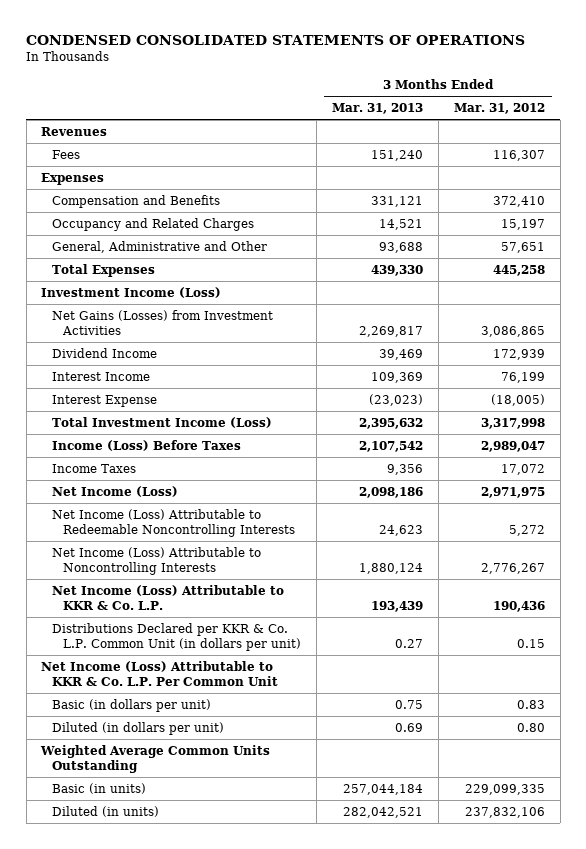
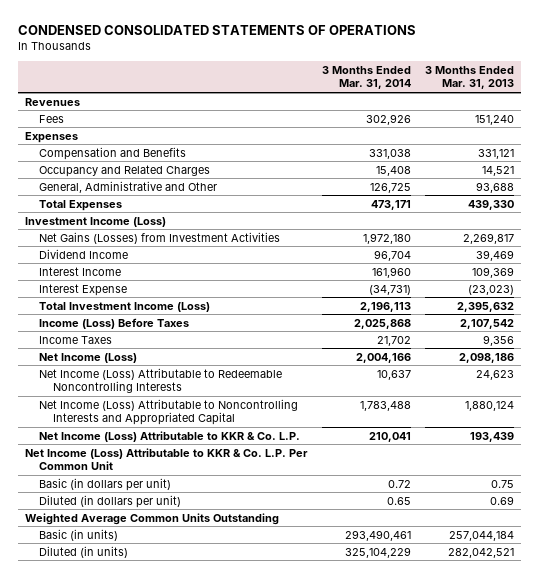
[453,103,545,115] Mar. 31, 2012 -> none
none -> [321,65,411,90] 3 Months Ended Mar. 31, 2014
[52,546,262,575] Net Income (Loss) Attributable to Noncontrolling Interests -> [39,398,299,426] Net Income (Loss) Attributable to Noncontrolling Interests and Appropriated Capital
[52,622,302,651] Distributions Declared per KKR & Co. L.P. Common Unit (in dollars per unit) -> none

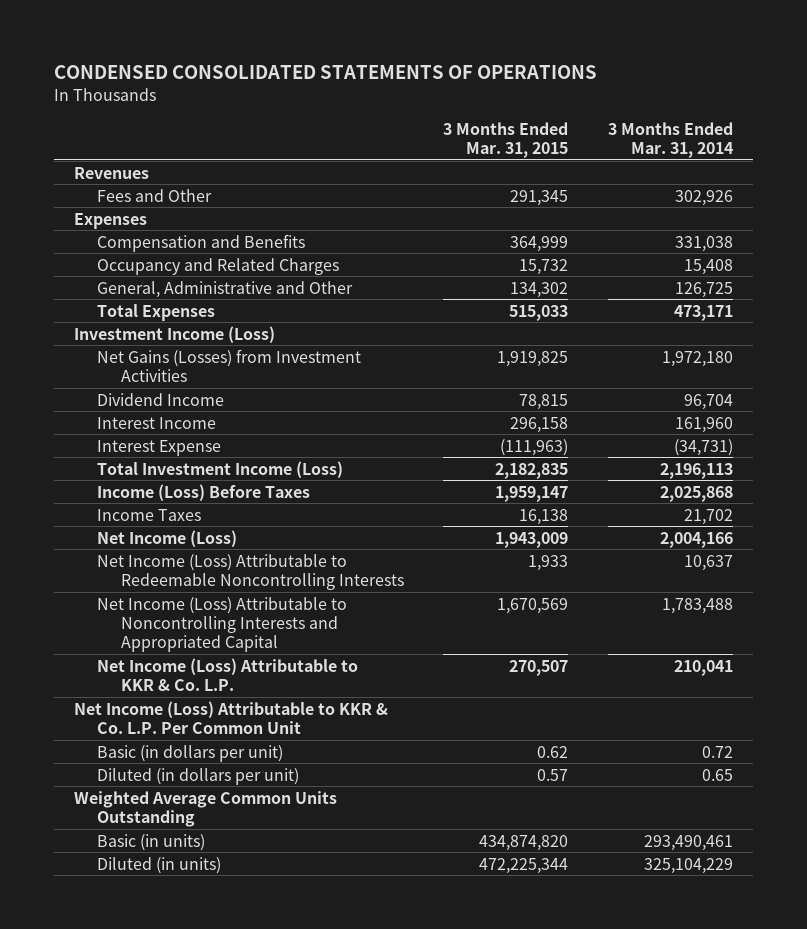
[425,65,515,90] 3 Months Ended Mar. 31, 2013 -> none
none -> [443,121,569,158] 3 Months Ended Mar. 31, 2015
[39,114,65,123] Fees -> [97,188,213,202] Fees and Other

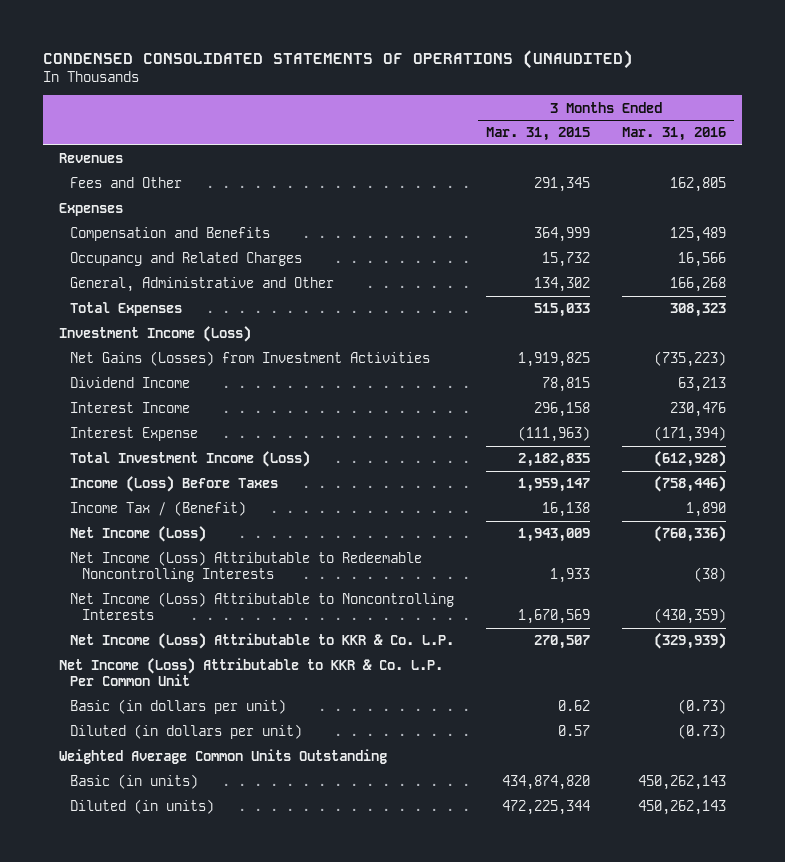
[54,65,598,80] CONDENSED CONSOLIDATED STATEMENTS OF OPERATIONS -> [42,49,633,69] CONDENSED CONSOLIDATED STATEMENTS OF OPERATIONS (UNAUDITED)
[608,121,734,158] 3 Months Ended Mar. 31, 2014 -> none
none -> [622,127,727,142] Mar. 31, 2016
[97,508,202,521] Income Taxes -> [70,501,247,517] Income Tax / (Benefit)
[97,596,348,652] Net Income (Loss) Attributable to Noncontrolling Interests and Appropriated Capital -> [70,592,455,621] Net Income (Loss) Attributable to Noncontrolling Interests

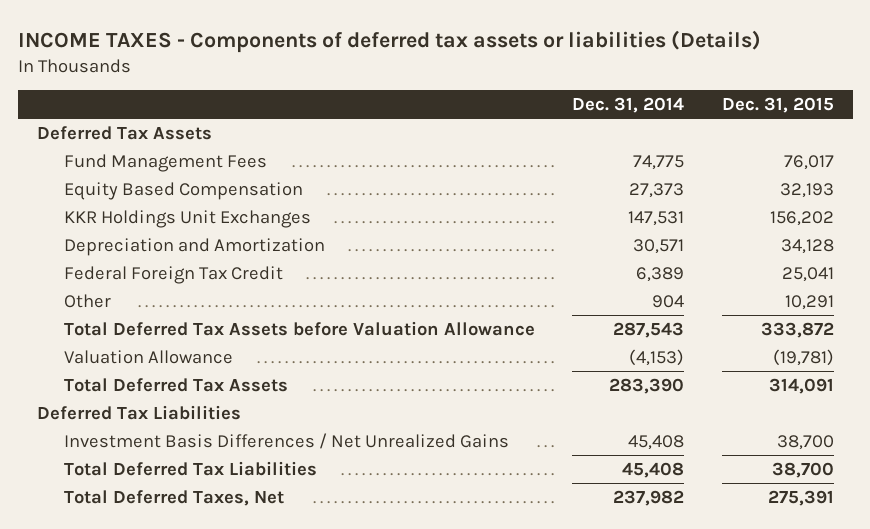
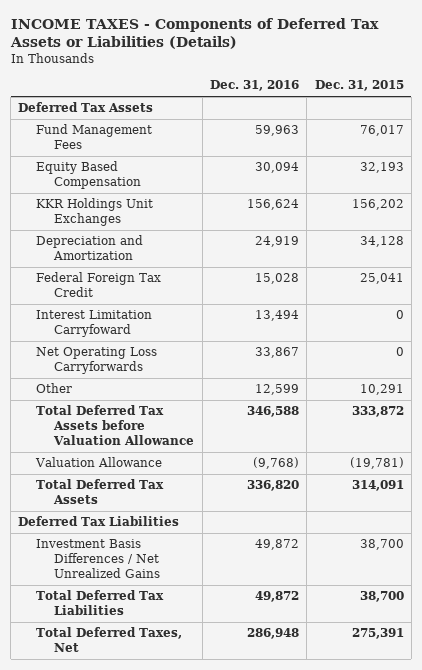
[17,29,761,53] INCOME TAXES - Components of deferred tax assets or liabilities (Details) -> [9,17,379,49] INCOME TAXES - Components of Deferred Tax Assets or Liabilities (Details)
[572,96,685,113] Dec. 31, 2014 -> none
none -> [209,80,299,92] Dec. 31, 2016
none -> [36,310,153,338] Interest Limitation Carryfoward
none -> [36,347,158,375] Net Operating Loss Carryforwards

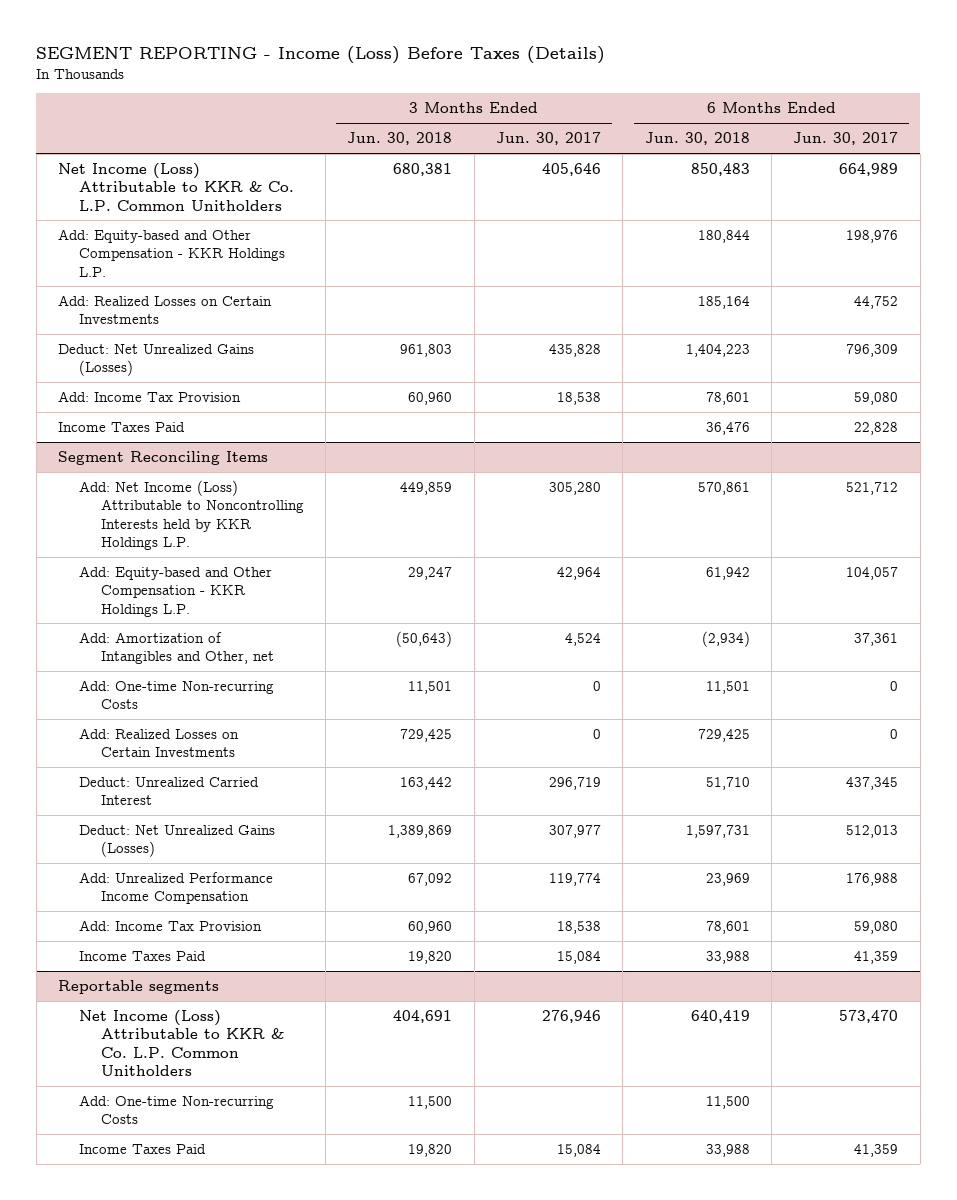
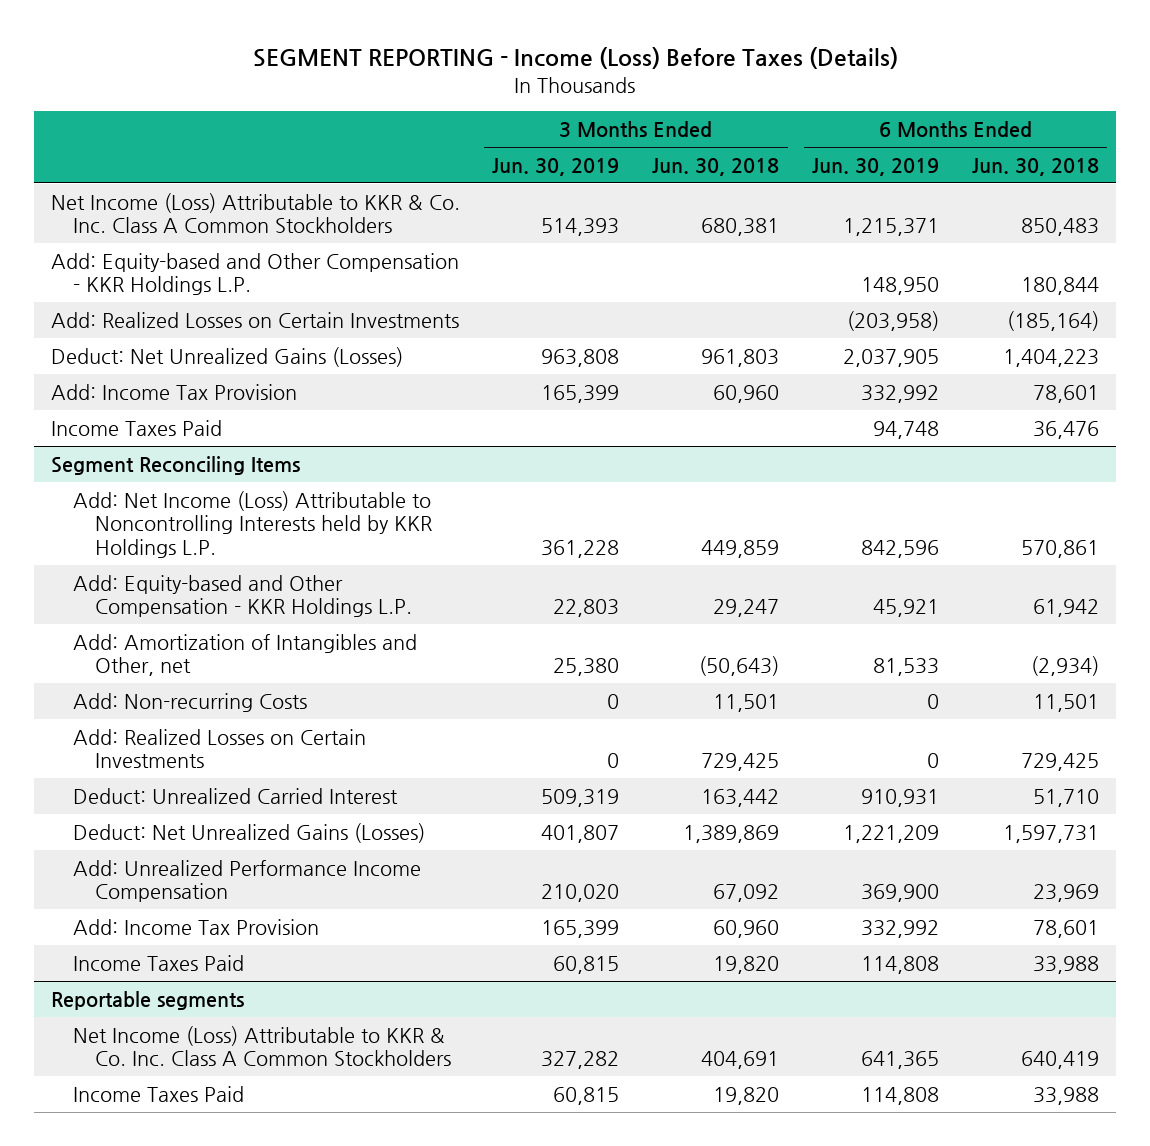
[496,132,602,146] Jun. 30, 2017 -> none
[793,132,899,146] Jun. 30, 2017 -> none
none -> [492,157,620,176] Jun. 30, 2019
none -> [812,157,940,176] Jun. 30, 2019
[58,162,295,211] Net Income (Loss) Attributable to KKR & Co. L.P. Common Unitholders -> [50,192,460,234] Net Income (Loss) Attributable to KKR & Co. Inc. Class A Common Stockholders
[697,295,750,309] 185,164 -> [1007,310,1100,331] (185,164)
[79,679,275,710] Add: One-time Non-recurring Costs -> [72,692,307,712] Add: Non-recurring Costs
[79,1094,275,1125] Add: One-time Non-recurring Costs -> none
[79,1009,284,1077] Net Income (Loss) Attributable to KKR & Co. L.P. Common Unitholders -> [72,1025,451,1067] Net Income (Loss) Attributable to KKR & Co. Inc. Class A Common Stockholders

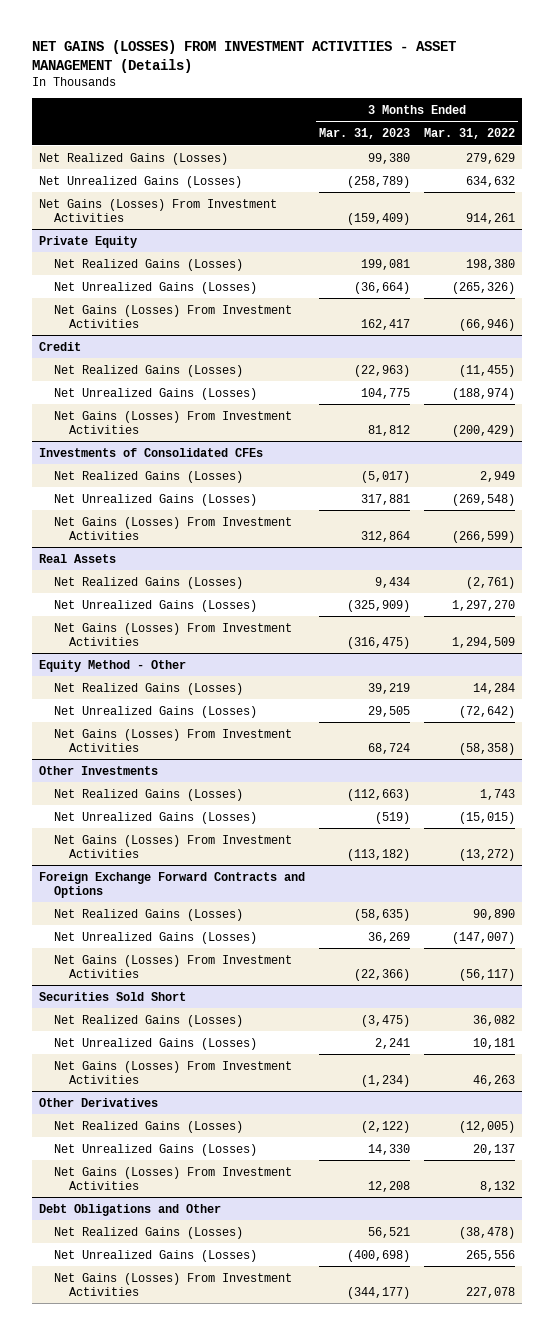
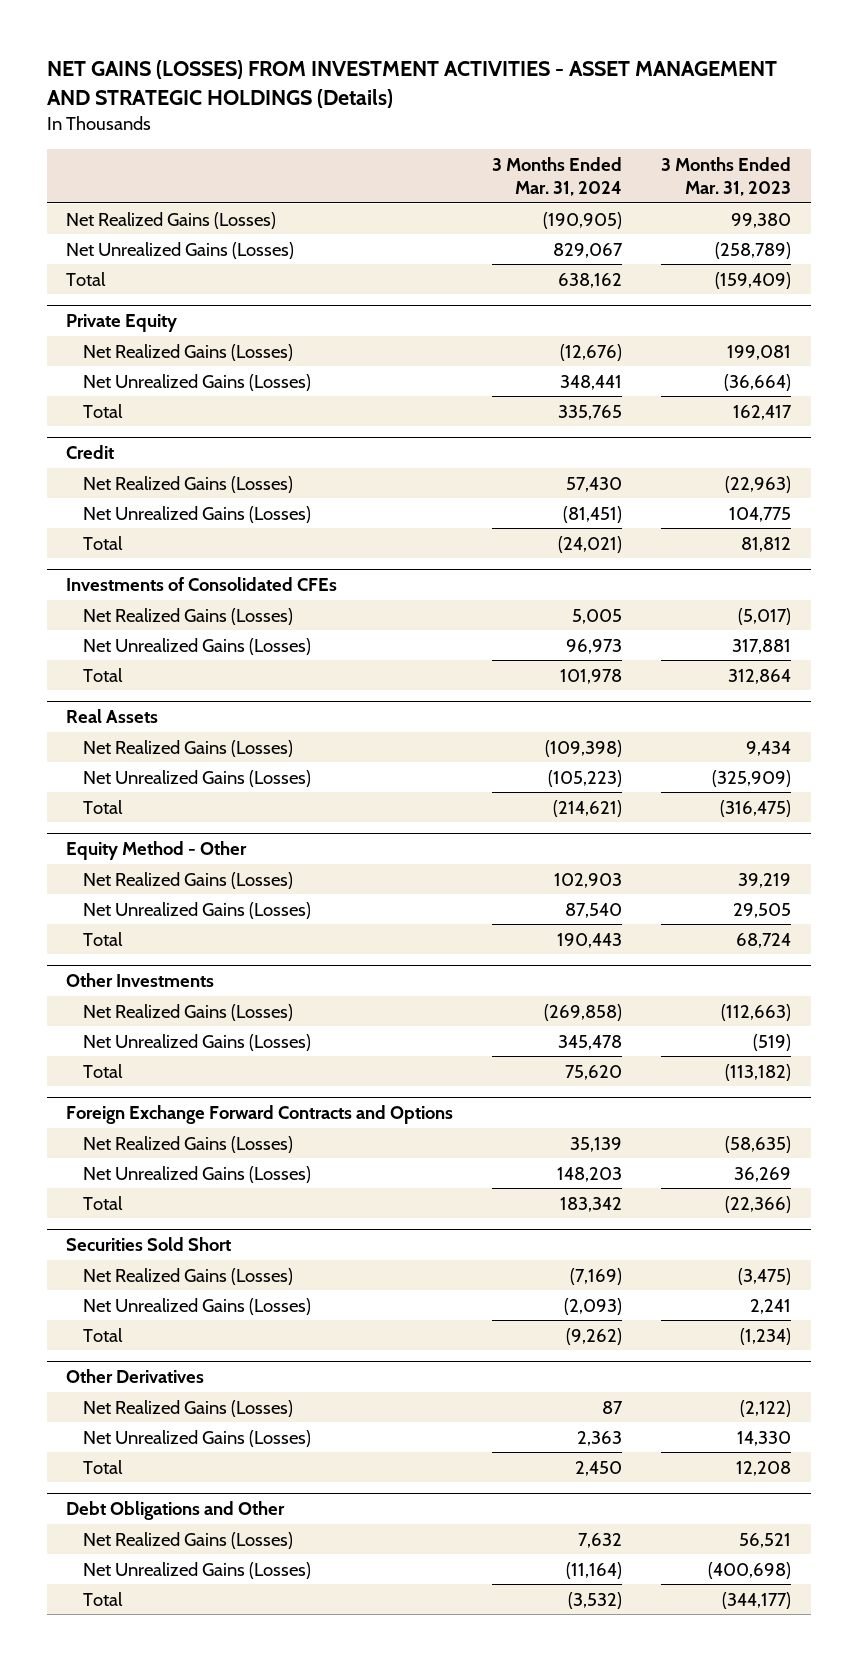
[32,39,457,73] NET GAINS (LOSSES) FROM INVESTMENT ACTIVITIES - ASSET MANAGEMENT (Details) -> [46,59,777,109] NET GAINS (LOSSES) FROM INVESTMENT ACTIVITIES - ASSET MANAGEMENT AND STRATEGIC HOLDINGS (Details)
[423,128,515,140] Mar. 31, 2022 -> none
none -> [492,156,623,197] 3 Months Ended Mar. 31, 2024
[39,198,278,222] Net Gains (Losses) From Investment Activities -> [66,271,107,286] Total
[53,304,292,328] Net Gains (Losses) From Investment Activities -> [83,403,124,418] Total
[53,410,292,434] Net Gains (Losses) From Investment Activities -> [83,535,124,550] Total
[53,516,292,540] Net Gains (Losses) From Investment Activities -> [83,667,124,682] Total
[53,622,292,646] Net Gains (Losses) From Investment Activities -> [83,799,124,814] Total
[53,728,292,752] Net Gains (Losses) From Investment Activities -> [83,931,124,946] Total
[53,834,292,858] Net Gains (Losses) From Investment Activities -> [83,1063,124,1078] Total
[53,954,292,978] Net Gains (Losses) From Investment Activities -> [83,1195,124,1210] Total
[53,1060,292,1084] Net Gains (Losses) From Investment Activities -> [83,1327,124,1342] Total
[53,1166,292,1190] Net Gains (Losses) From Investment Activities -> [83,1459,124,1474] Total
[53,1272,292,1296] Net Gains (Losses) From Investment Activities -> [83,1591,124,1606] Total

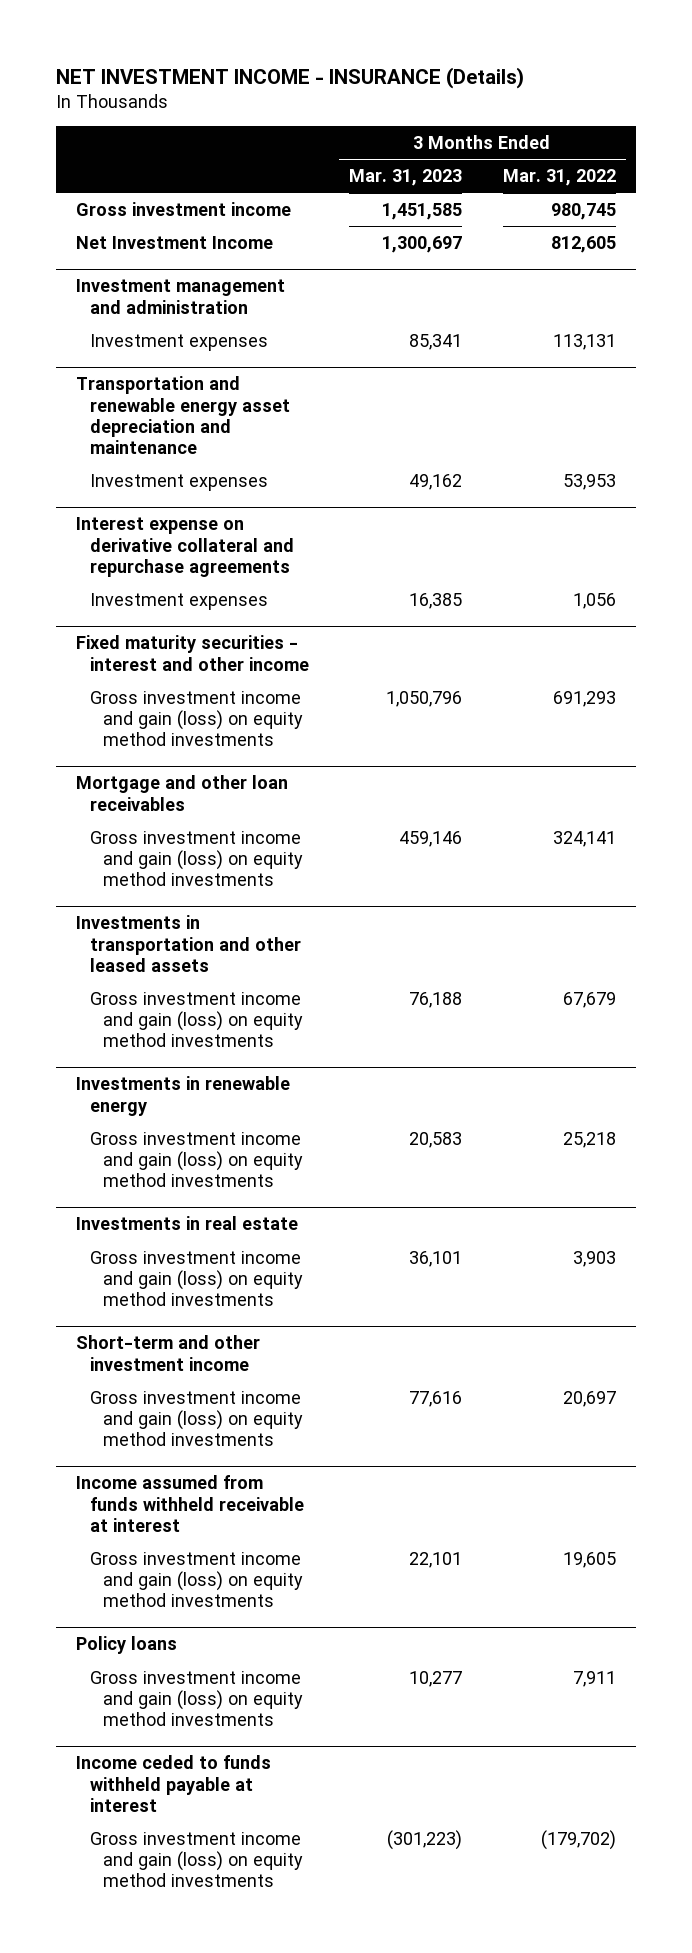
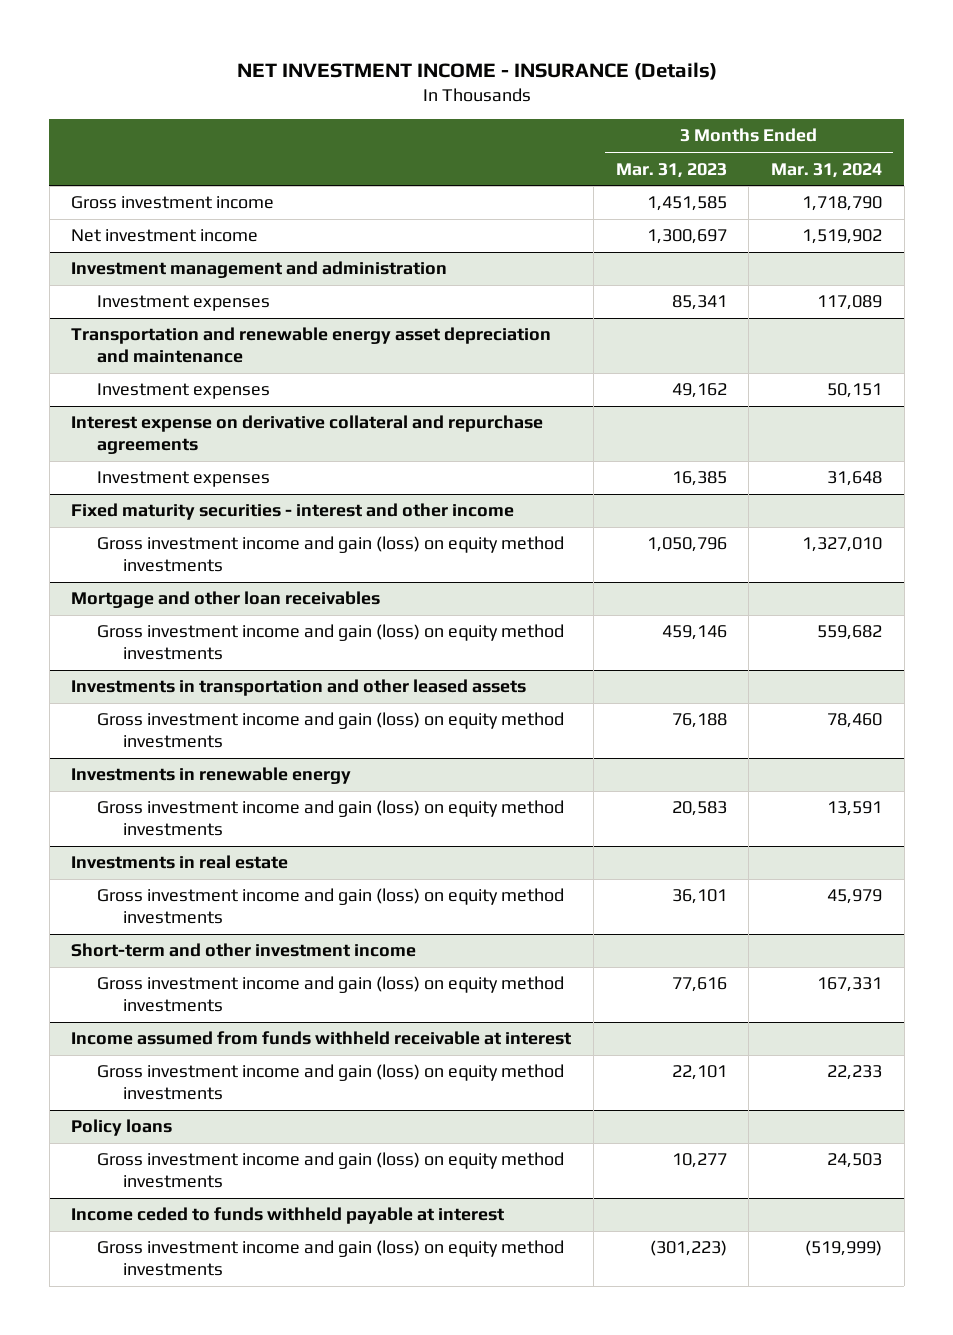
[502,169,616,187] Mar. 31, 2022 -> none
none -> [771,162,883,178] Mar. 31, 2024
[76,235,274,249] Net Investment Income -> [71,229,259,243] Net investment income

